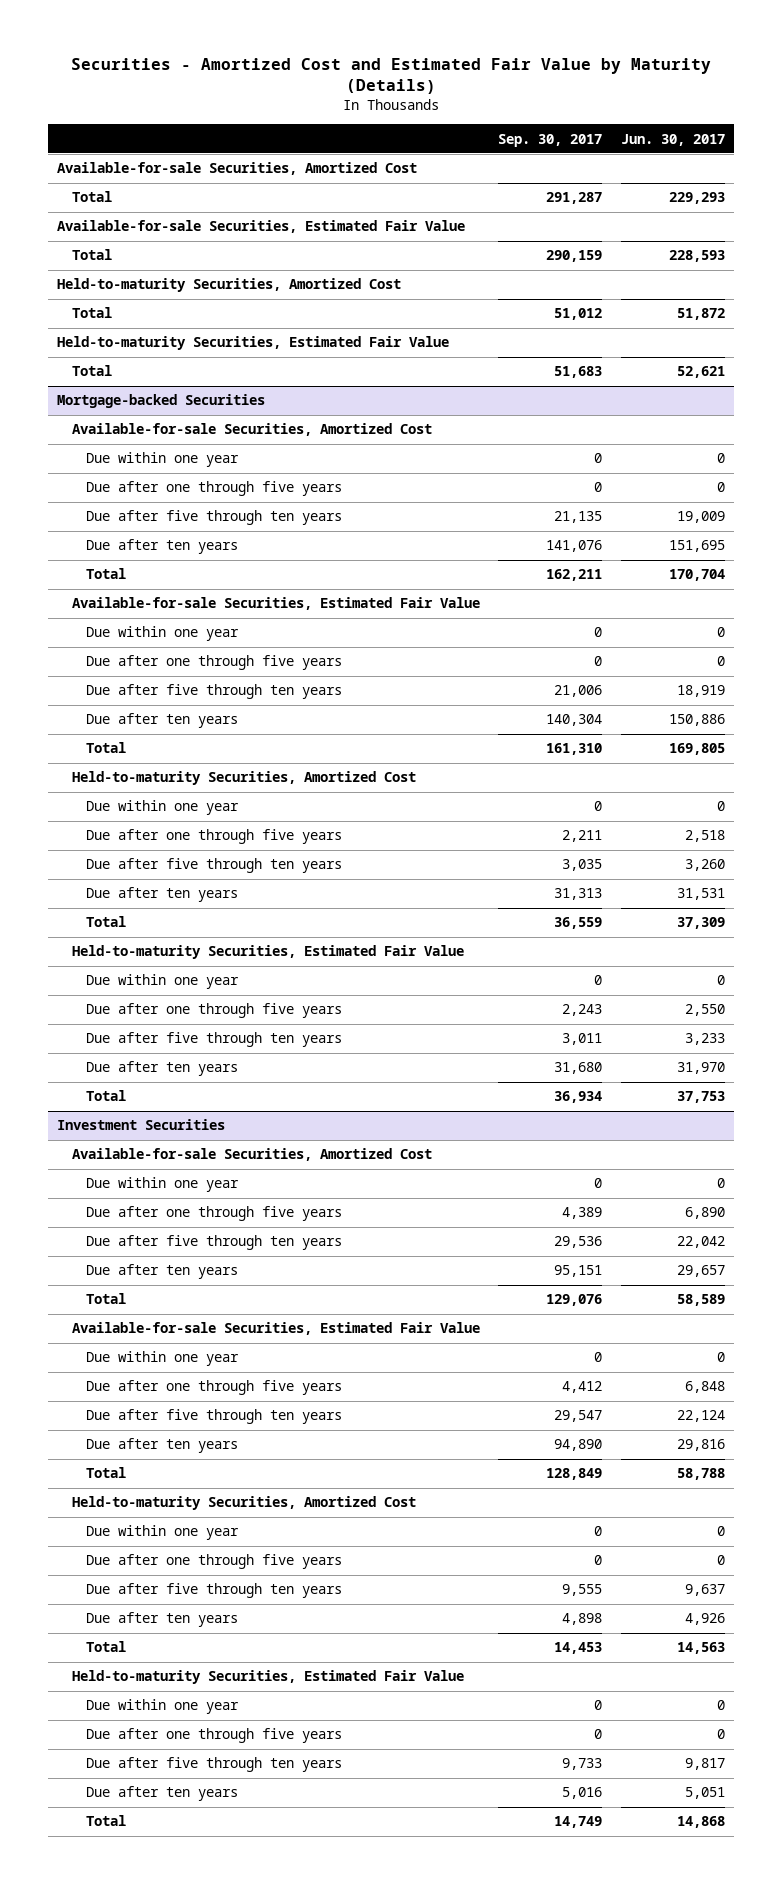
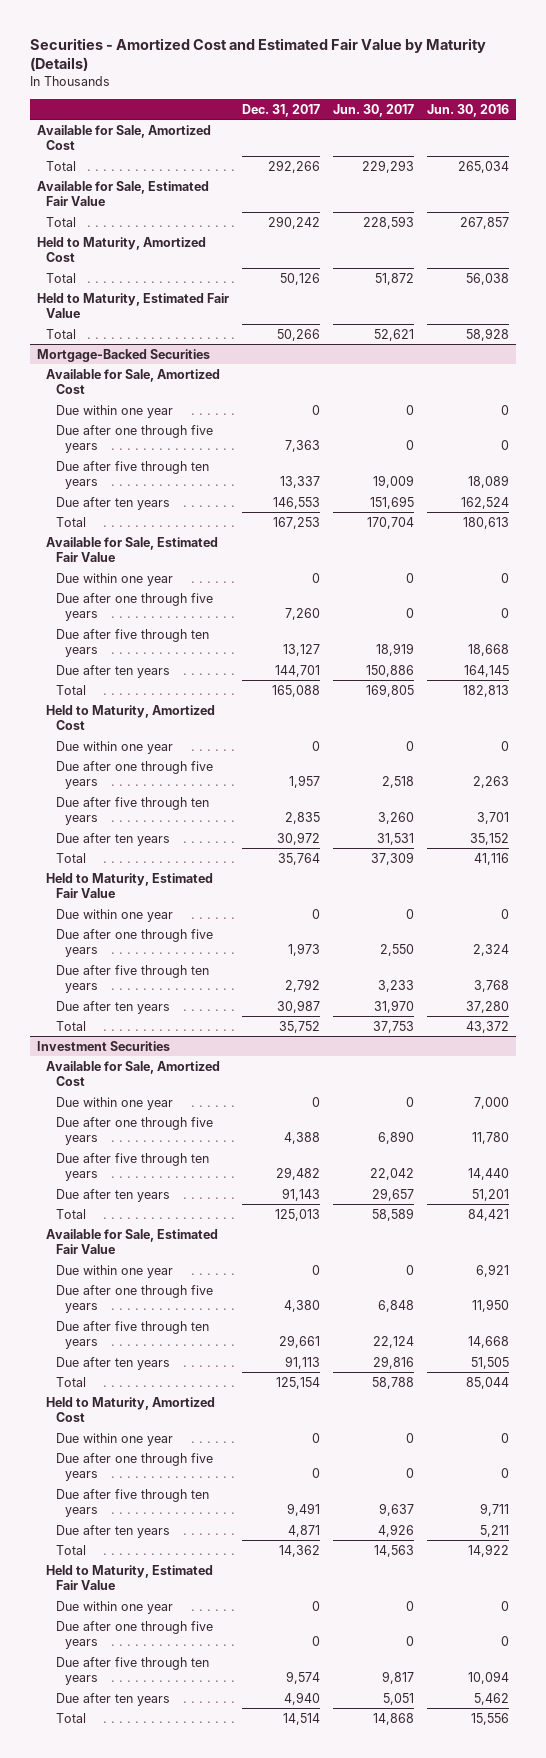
[498,133,603,147] Sep. 30, 2017 -> none
none -> [241,103,320,117] Dec. 31, 2017
none -> [427,103,510,117] Jun. 30, 2016
[57,162,418,176] Available-for-sale Securities, Amortized Cost -> [36,124,211,150] Available for Sale, Amortized Cost
[57,220,466,234] Available-for-sale Securities, Estimated Fair Value -> [36,180,209,206] Available for Sale, Estimated Fair Value
[57,278,402,293] Held-to-maturity Securities, Amortized Cost -> [36,236,206,262] Held to Maturity, Amortized Cost
[57,336,450,351] Held-to-maturity Securities, Estimated Fair Value -> [36,292,229,318] Held to Maturity, Estimated Fair Value
[57,394,266,409] Mortgage-backed Securities -> [36,348,210,362] Mortgage-Backed Securities
[71,423,432,437] Available-for-sale Securities, Amortized Cost -> [46,368,221,394] Available for Sale, Amortized Cost
[71,597,480,611] Available-for-sale Securities, Estimated Fair Value -> [46,536,219,562] Available for Sale, Estimated Fair Value
[71,771,416,786] Held-to-maturity Securities, Amortized Cost -> [46,704,216,730] Held to Maturity, Amortized Cost
[71,945,464,960] Held-to-maturity Securities, Estimated Fair Value -> [46,872,214,898] Held to Maturity, Estimated Fair Value
[71,1148,432,1162] Available-for-sale Securities, Amortized Cost -> [46,1060,221,1086] Available for Sale, Amortized Cost
[71,1322,480,1336] Available-for-sale Securities, Estimated Fair Value -> [46,1228,219,1254] Available for Sale, Estimated Fair Value
[71,1496,416,1511] Held-to-maturity Securities, Amortized Cost -> [46,1396,216,1422] Held to Maturity, Amortized Cost
[71,1670,464,1685] Held-to-maturity Securities, Estimated Fair Value -> [46,1564,214,1590] Held to Maturity, Estimated Fair Value

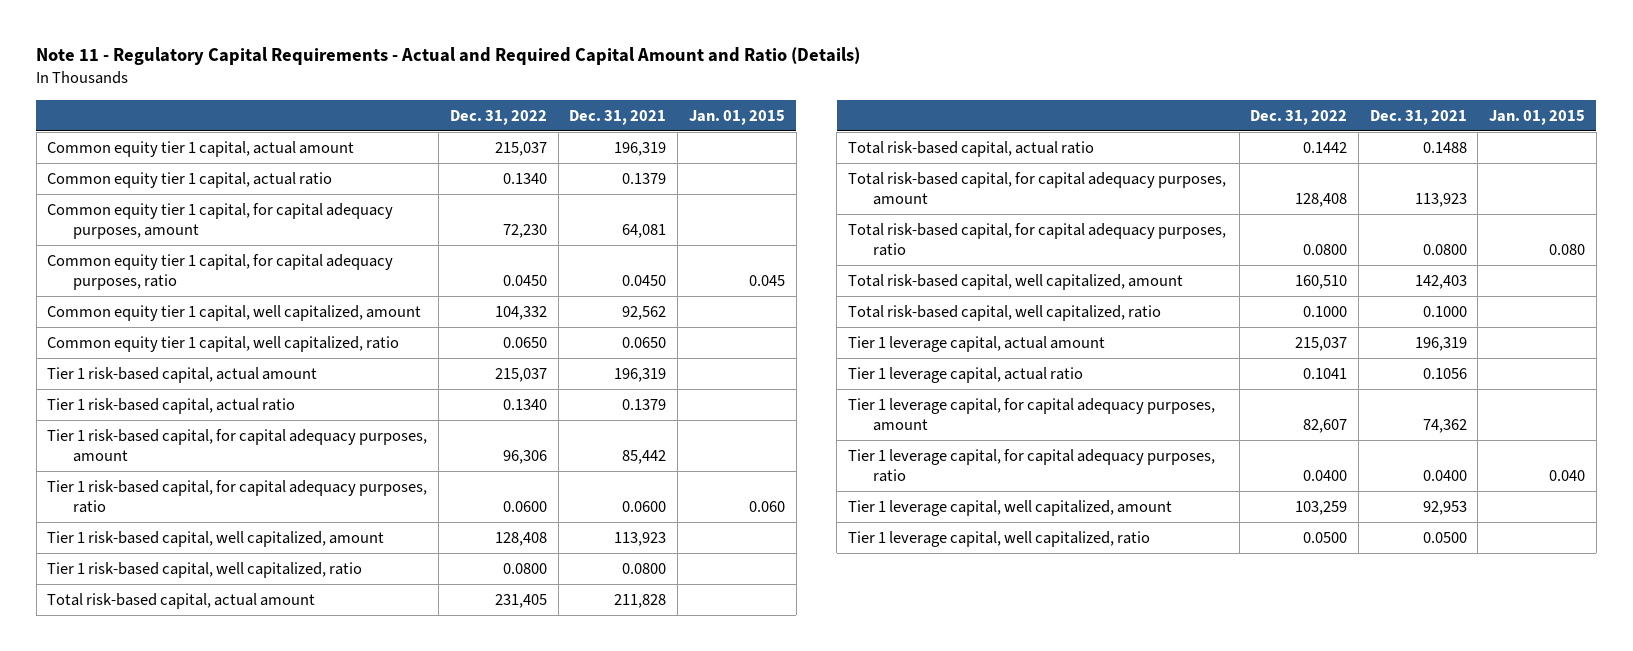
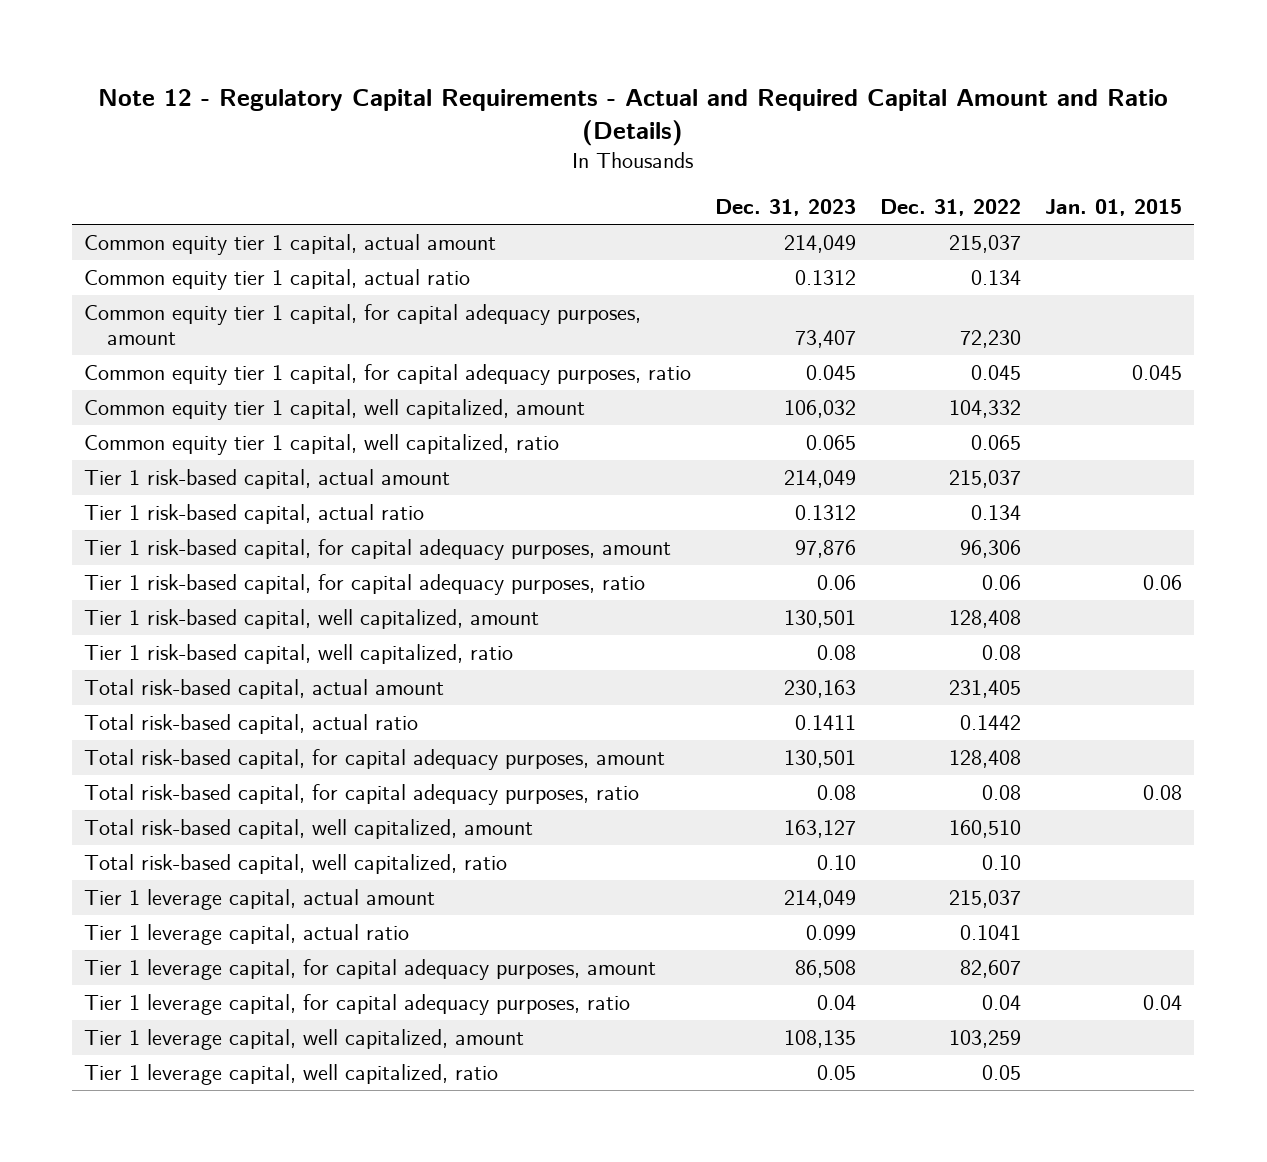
[36,47,861,66] Note 11 - Regulatory Capital Requirements - Actual and Required Capital Amount and Ratio (Details) -> [98,88,1169,146] Note 12 - Regulatory Capital Requirements - Actual and Required Capital Amount and Ratio (Details)
[569,109,667,125] Dec. 31, 2021 -> none
none -> [715,199,857,217] Dec. 31, 2023
[502,172,547,184] 0.1340 -> [971,270,1022,286] 0.134
[502,274,547,286] 0.0450 -> [971,365,1022,381] 0.045
[502,336,547,348] 0.0650 -> [971,435,1022,451] 0.065
[502,398,547,410] 0.1340 -> [971,505,1022,521] 0.134
[502,500,547,512] 0.0600 -> [982,575,1022,591] 0.06
[748,500,785,512] 0.060 -> [1143,575,1183,591] 0.06
[502,562,547,574] 0.0800 -> [982,645,1022,661] 0.08
[1303,243,1348,255] 0.0800 -> [982,785,1022,801] 0.08
[1549,243,1586,255] 0.080 -> [1143,785,1183,801] 0.08
[1303,305,1348,317] 0.1000 -> [982,855,1022,871] 0.10
[1303,469,1348,481] 0.0400 -> [982,995,1022,1011] 0.04
[1549,469,1586,481] 0.040 -> [1143,995,1183,1011] 0.04
[1303,531,1348,543] 0.0500 -> [982,1065,1022,1081] 0.05

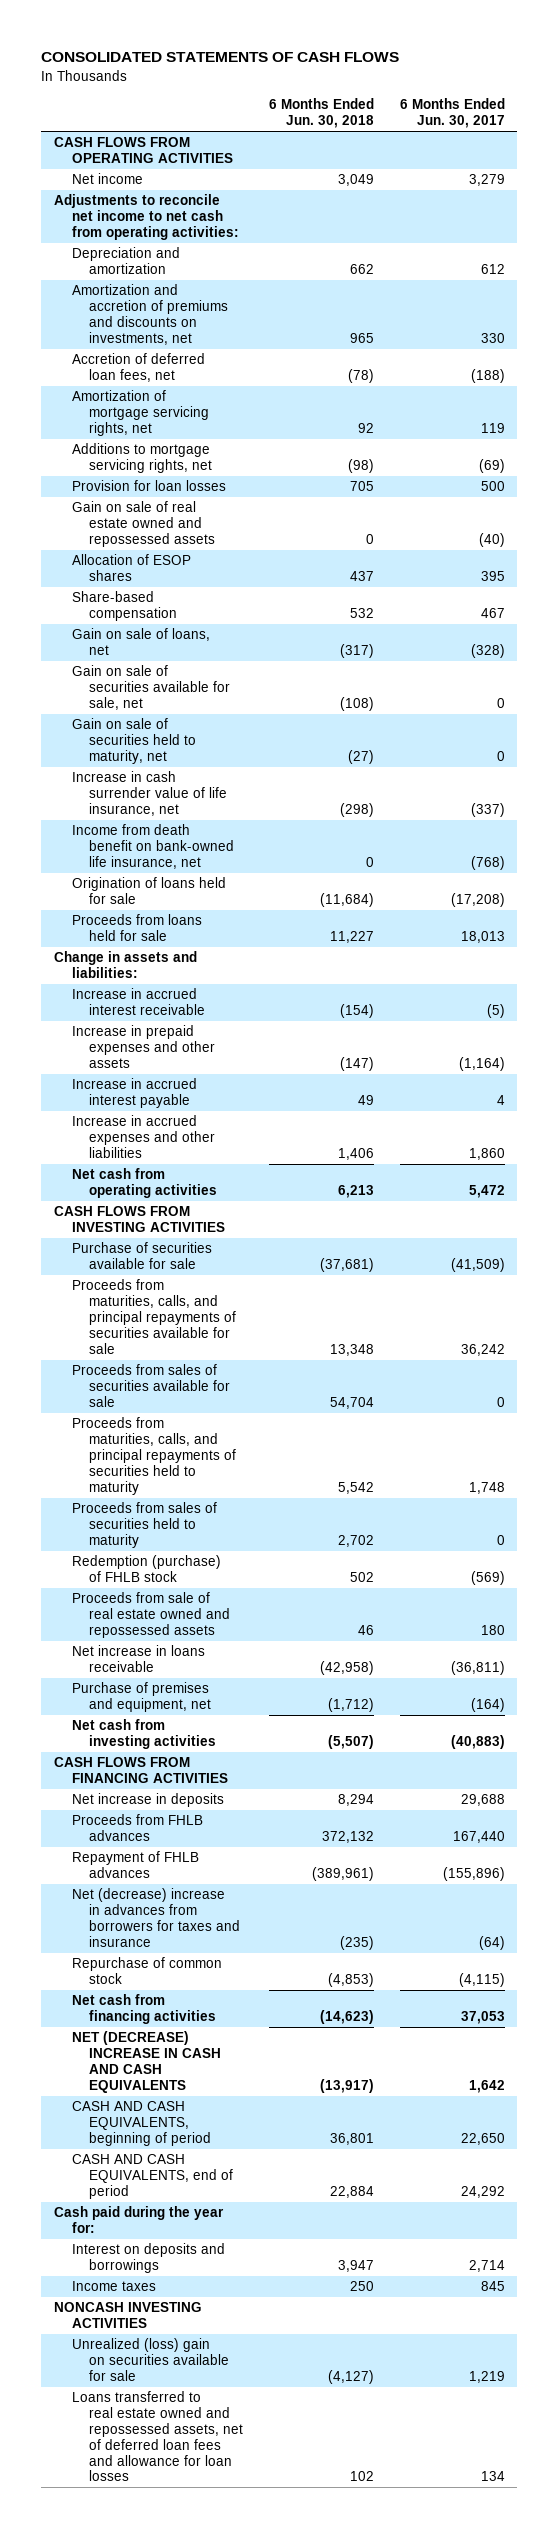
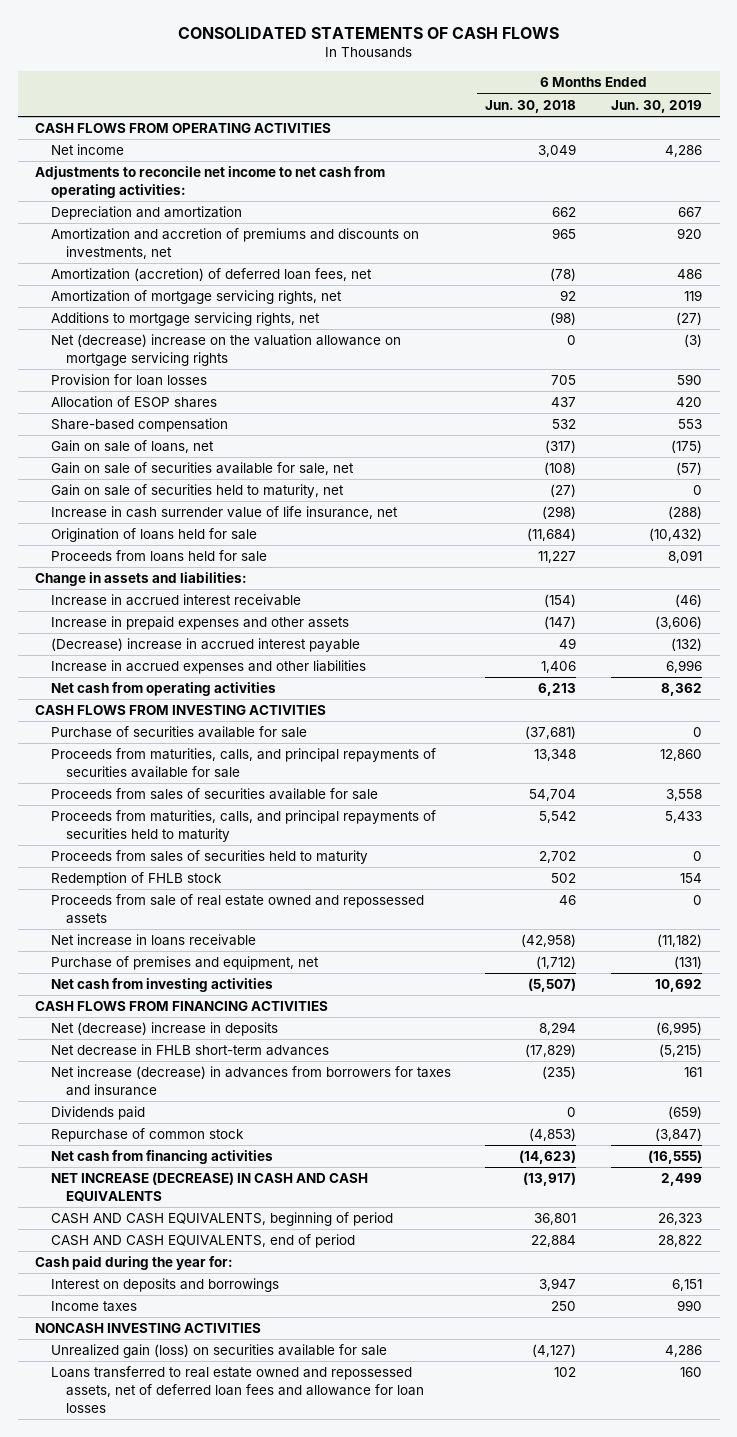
[399,98,505,129] 6 Months Ended Jun. 30, 2017 -> none
none -> [611,99,703,113] Jun. 30, 2019
[71,353,205,383] Accretion of deferred loan fees, net -> [50,268,372,282] Amortization (accretion) of deferred loan fees, net
none -> [50,334,401,367] Net (decrease) increase on the valuation allowance on mortgage servicing rights
[71,501,216,547] Gain on sale of real estate owned and repossessed assets -> none
[71,824,235,869] Income from death benefit on bank-owned life insurance, net -> none
[71,1078,197,1109] Increase in accrued interest payable -> [50,638,360,653] (Decrease) increase in accrued interest payable
[71,1555,221,1583] Redemption (purchase) of FHLB stock -> [50,872,222,887] Redemption of FHLB stock
[71,1814,203,1842] Proceeds from FHLB advances -> none
[71,1851,199,1879] Repayment of FHLB advances -> none
[71,1793,224,1808] Net increase in deposits -> [50,1022,278,1037] Net (decrease) increase in deposits
none -> [50,1044,329,1057] Net decrease in FHLB short-term advances
[71,1888,241,1947] Net (decrease) increase in advances from borrowers for taxes and insurance -> [50,1066,451,1097] Net increase (decrease) in advances from borrowers for taxes and insurance
none -> [50,1106,145,1121] Dividends paid
[71,2031,222,2093] NET (DECREASE) INCREASE IN CASH AND CASH EQUIVALENTS -> [50,1172,368,1203] NET INCREASE (DECREASE) IN CASH AND CASH EQUIVALENTS
[71,2338,230,2381] Unrealized (loss) gain on securities available for sale -> [50,1344,387,1359] Unrealized gain (loss) on securities available for sale

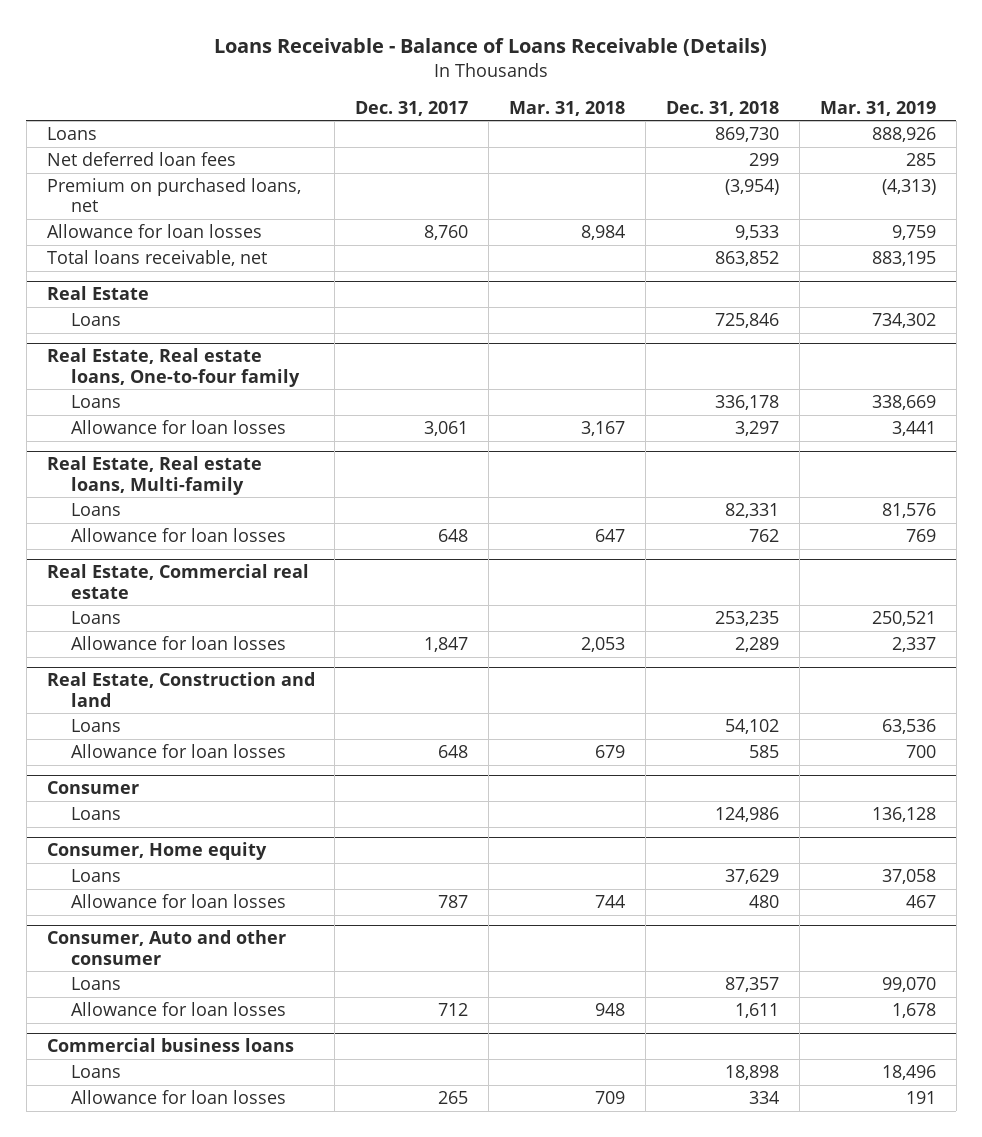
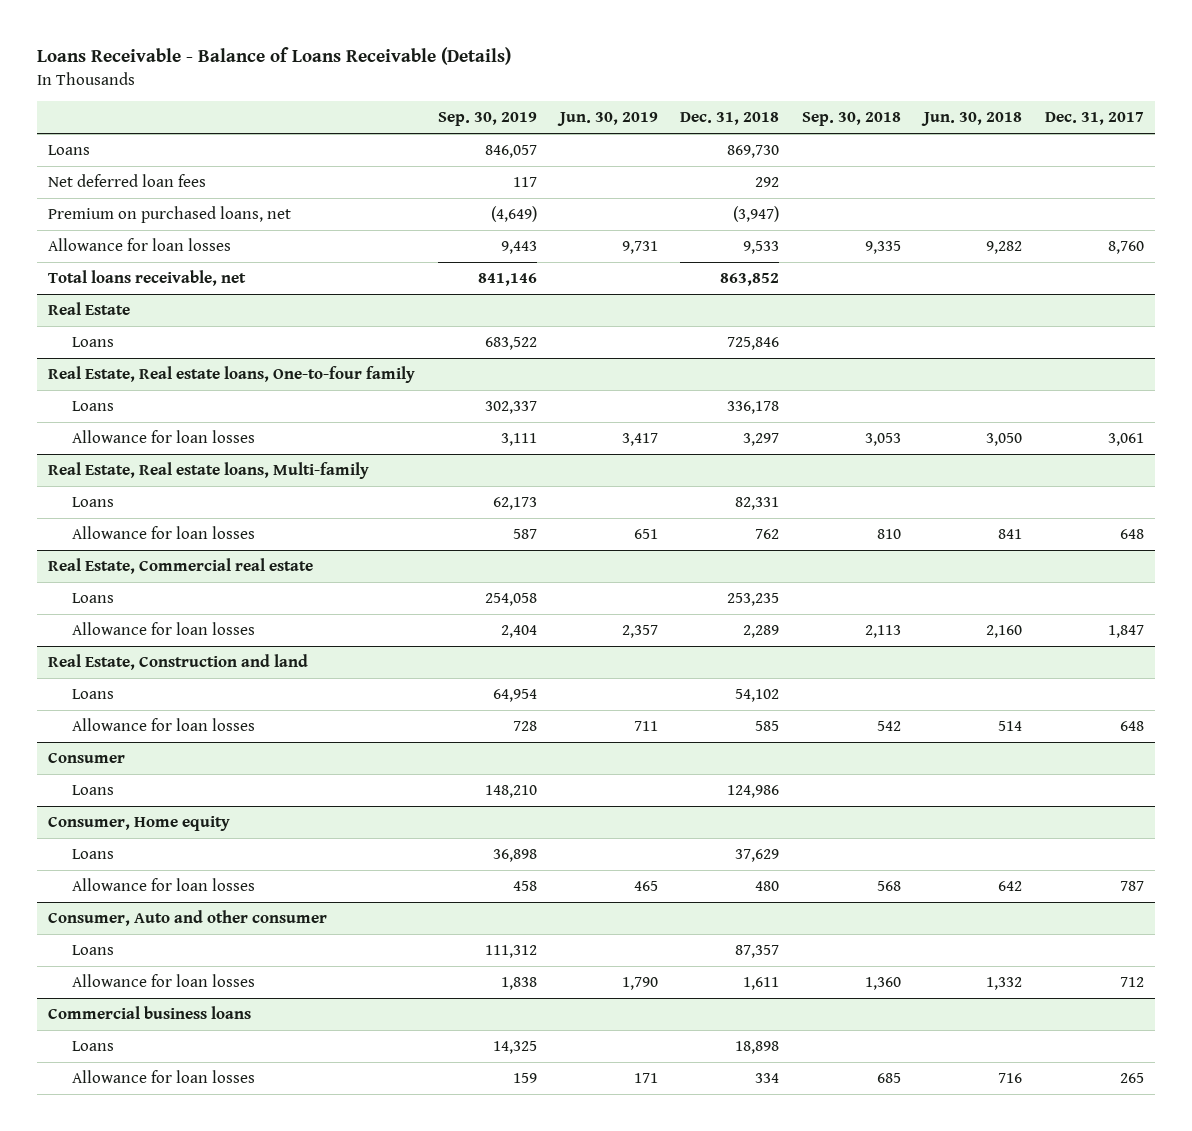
[509,100,626,116] Mar. 31, 2018 -> none
[819,100,936,116] Mar. 31, 2019 -> none
none -> [437,112,537,127] Sep. 30, 2019
none -> [556,112,658,127] Jun. 30, 2019
none -> [802,112,902,127] Sep. 30, 2018
none -> [921,112,1023,127] Jun. 30, 2018
[748,153,779,167] 299 -> [755,177,780,188] 292
[724,179,779,196] (3,954) -> [733,206,780,223] (3,947)

